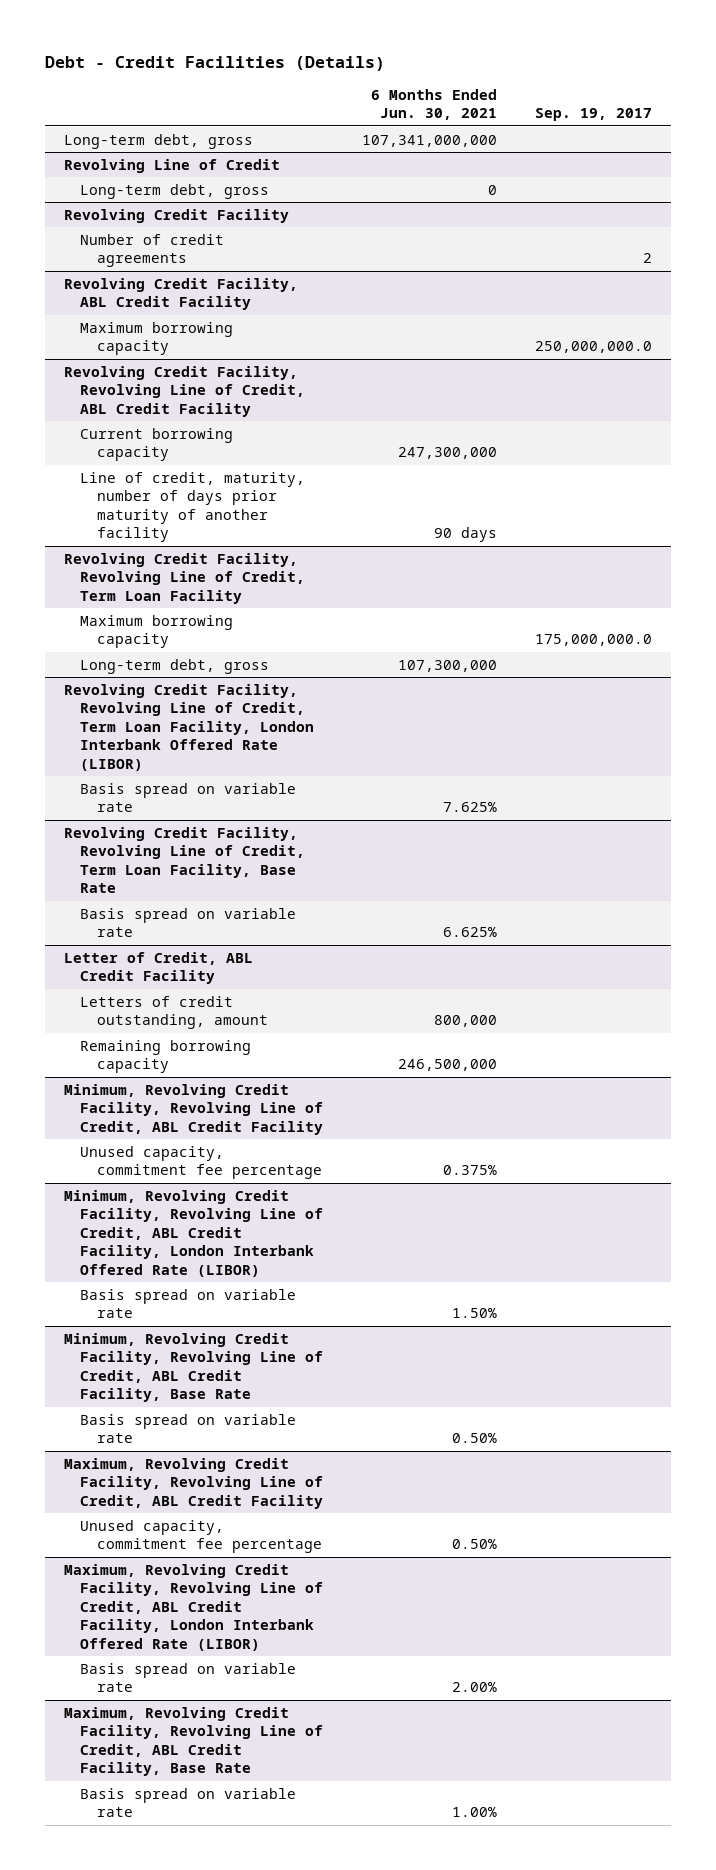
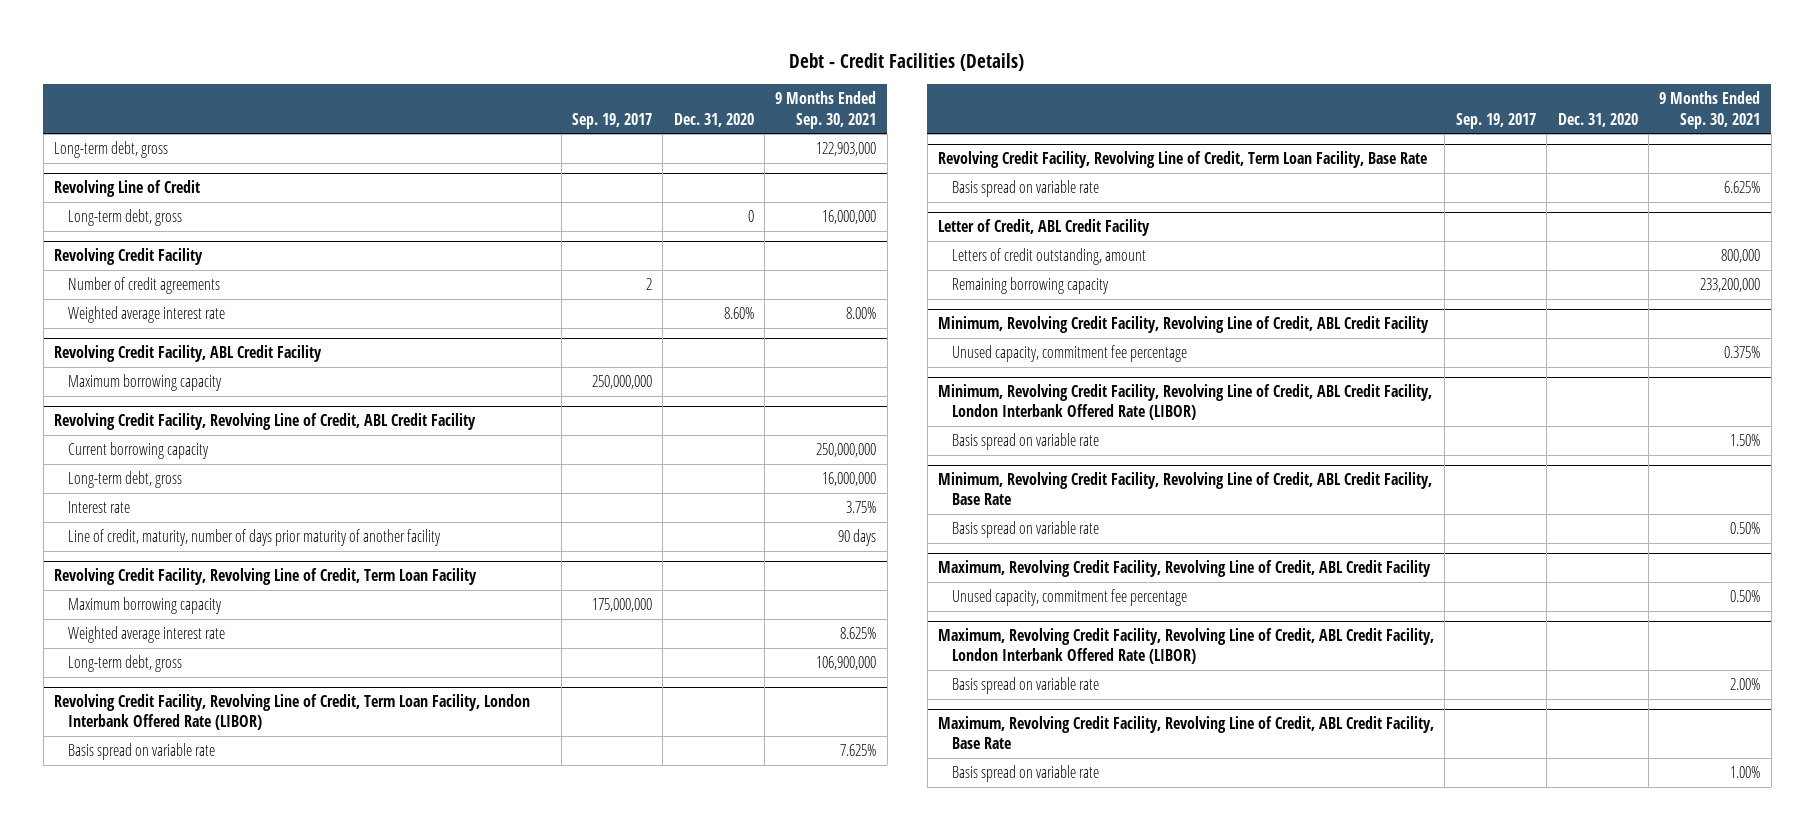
[370,88,497,121] 6 Months Ended Jun. 30, 2021 -> none
none -> [673,112,754,127] Dec. 31, 2020
none -> [775,91,877,129] 9 Months Ended Sep. 30, 2021
none -> [68,306,226,324] Weighted average interest rate
[534,341,652,354] 250,000,000.0 -> [592,375,653,390] 250,000,000
none -> [68,471,183,489] Long-term debt, gross
none -> [68,501,131,514] Interest rate
[534,634,652,647] 175,000,000.0 -> [592,598,653,613] 175,000,000
none -> [68,626,226,644] Weighted average interest rate

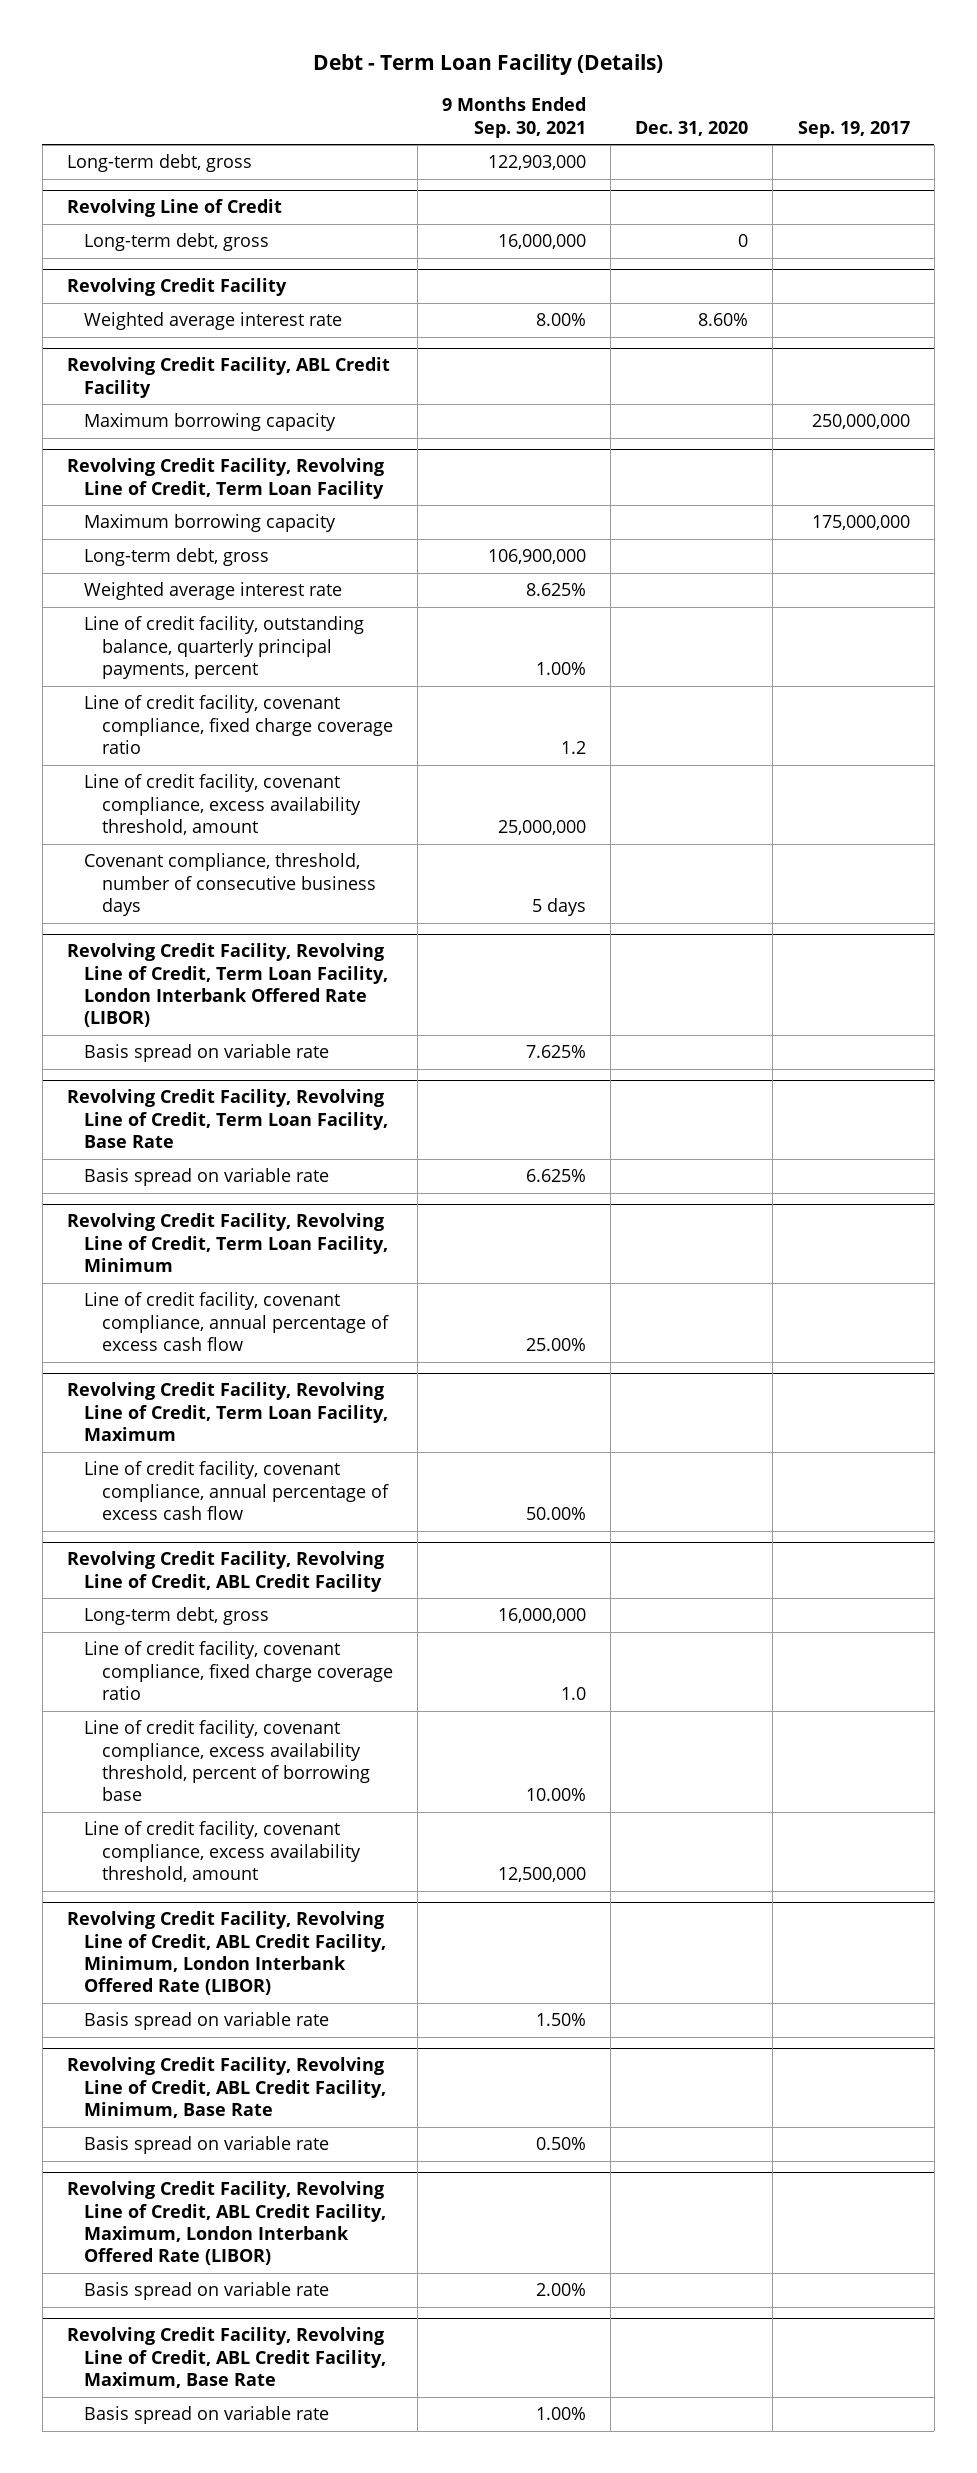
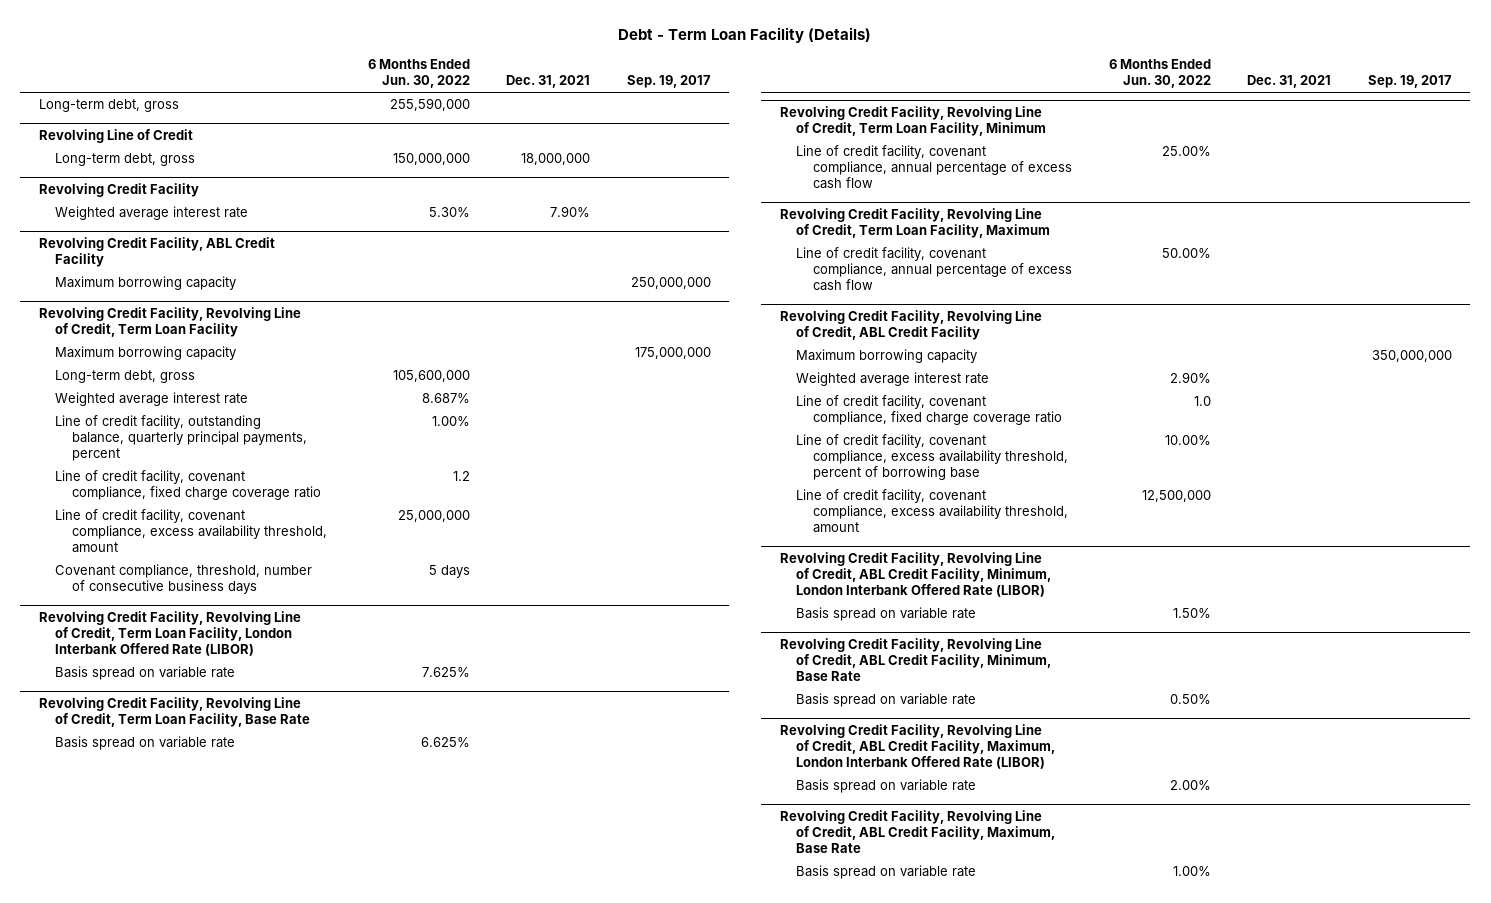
[442,97,587,138] 9 Months Ended Sep. 30, 2021 -> none
[635,120,749,136] Dec. 31, 2020 -> none
none -> [367,59,470,89] 6 Months Ended Jun. 30, 2022
none -> [506,75,591,89] Dec. 31, 2021
[84,1607,270,1626] Long-term debt, gross -> none
none -> [796,349,978,364] Maximum borrowing capacity
none -> [796,372,990,387] Weighted average interest rate

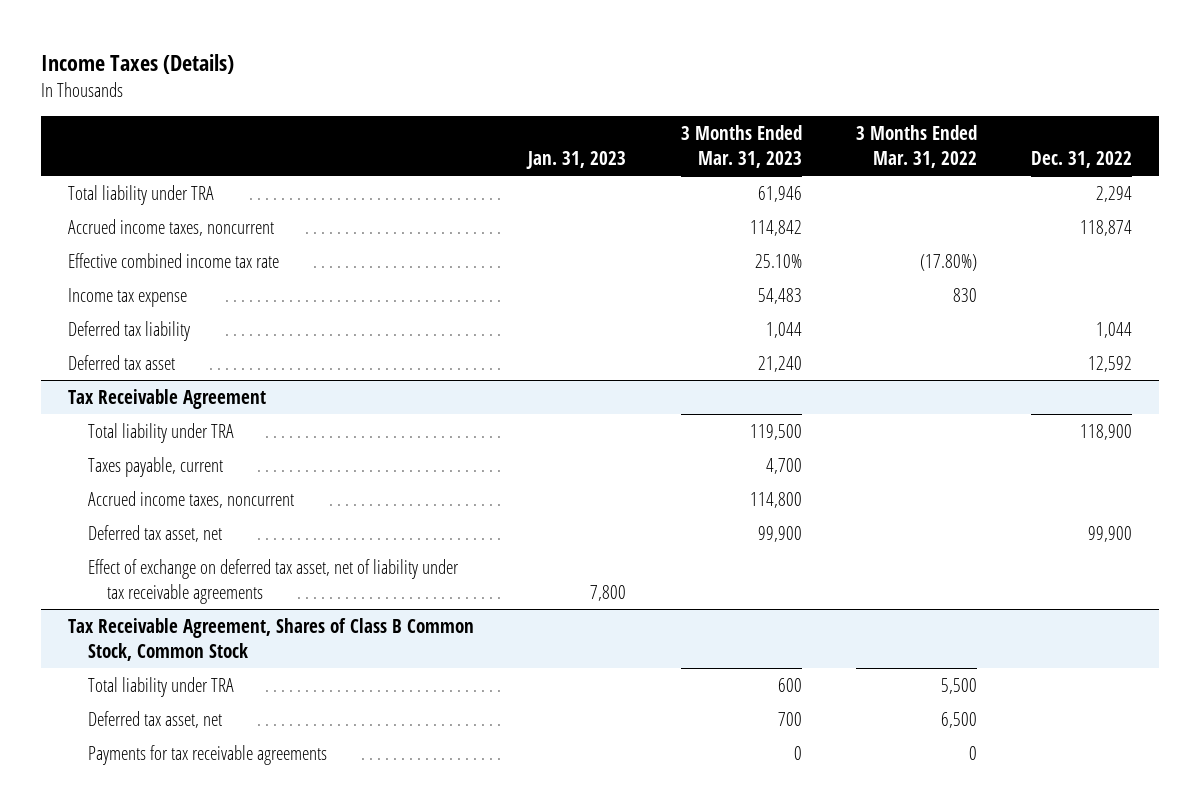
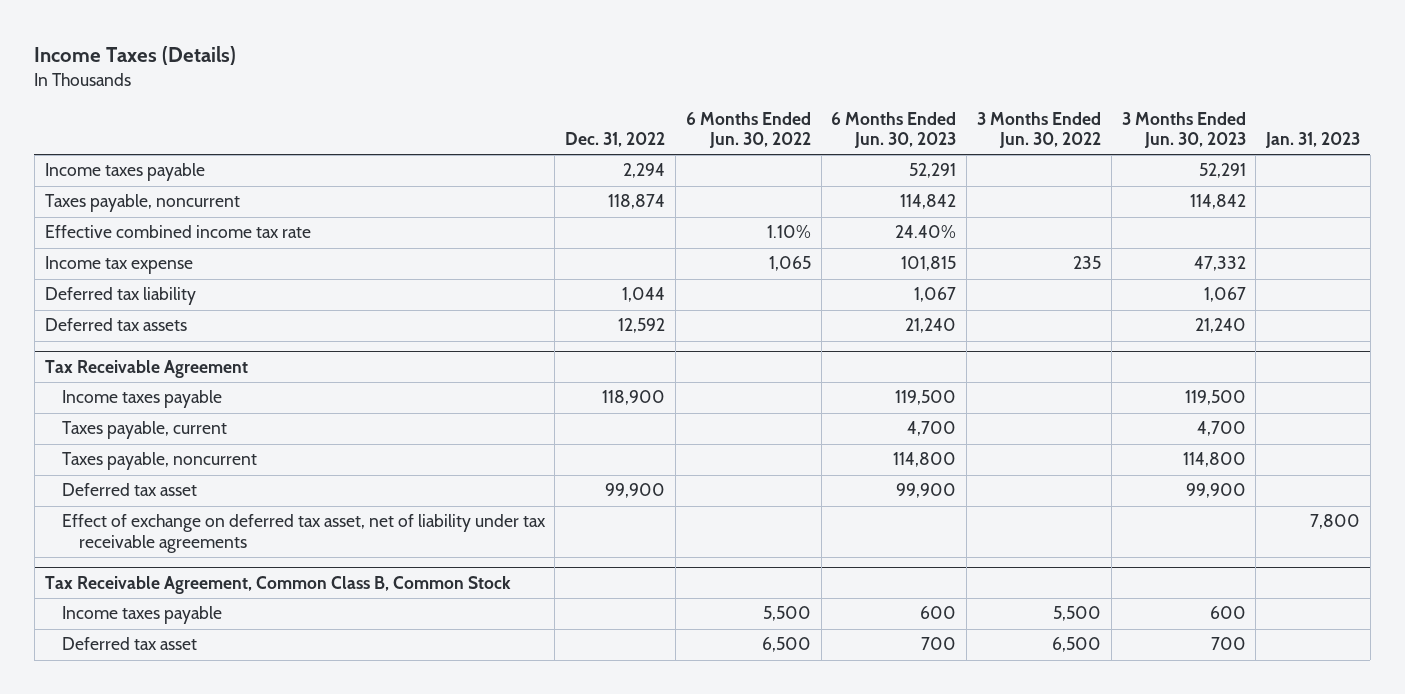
[680,125,802,168] 3 Months Ended Mar. 31, 2023 -> none
[855,125,977,168] 3 Months Ended Mar. 31, 2022 -> none
none -> [685,111,811,149] 6 Months Ended Jun. 30, 2022
none -> [831,111,957,149] 6 Months Ended Jun. 30, 2023
none -> [976,111,1101,149] 3 Months Ended Jun. 30, 2022
none -> [1121,111,1246,149] 3 Months Ended Jun. 30, 2023
[68,185,215,206] Total liability under TRA -> [44,163,205,182] Income taxes payable
[68,219,275,237] Accrued income taxes, noncurrent -> [44,194,240,213] Taxes payable, noncurrent
[68,355,176,371] Deferred tax asset -> [44,318,187,332] Deferred tax assets
[87,423,234,444] Total liability under TRA -> [61,390,222,409] Income taxes payable
[87,491,294,509] Accrued income taxes, noncurrent -> [61,452,257,471] Taxes payable, noncurrent
[87,525,222,543] Deferred tax asset, net -> [61,483,197,497] Deferred tax asset
[87,745,327,766] Payments for tax receivable agreements -> none
[68,618,475,661] Tax Receivable Agreement, Shares of Class B Common Stock, Common Stock -> [44,575,511,594] Tax Receivable Agreement, Common Class B, Common Stock
[87,677,234,698] Total liability under TRA -> [61,606,222,625] Income taxes payable
[87,711,222,729] Deferred tax asset, net -> [61,637,197,651] Deferred tax asset

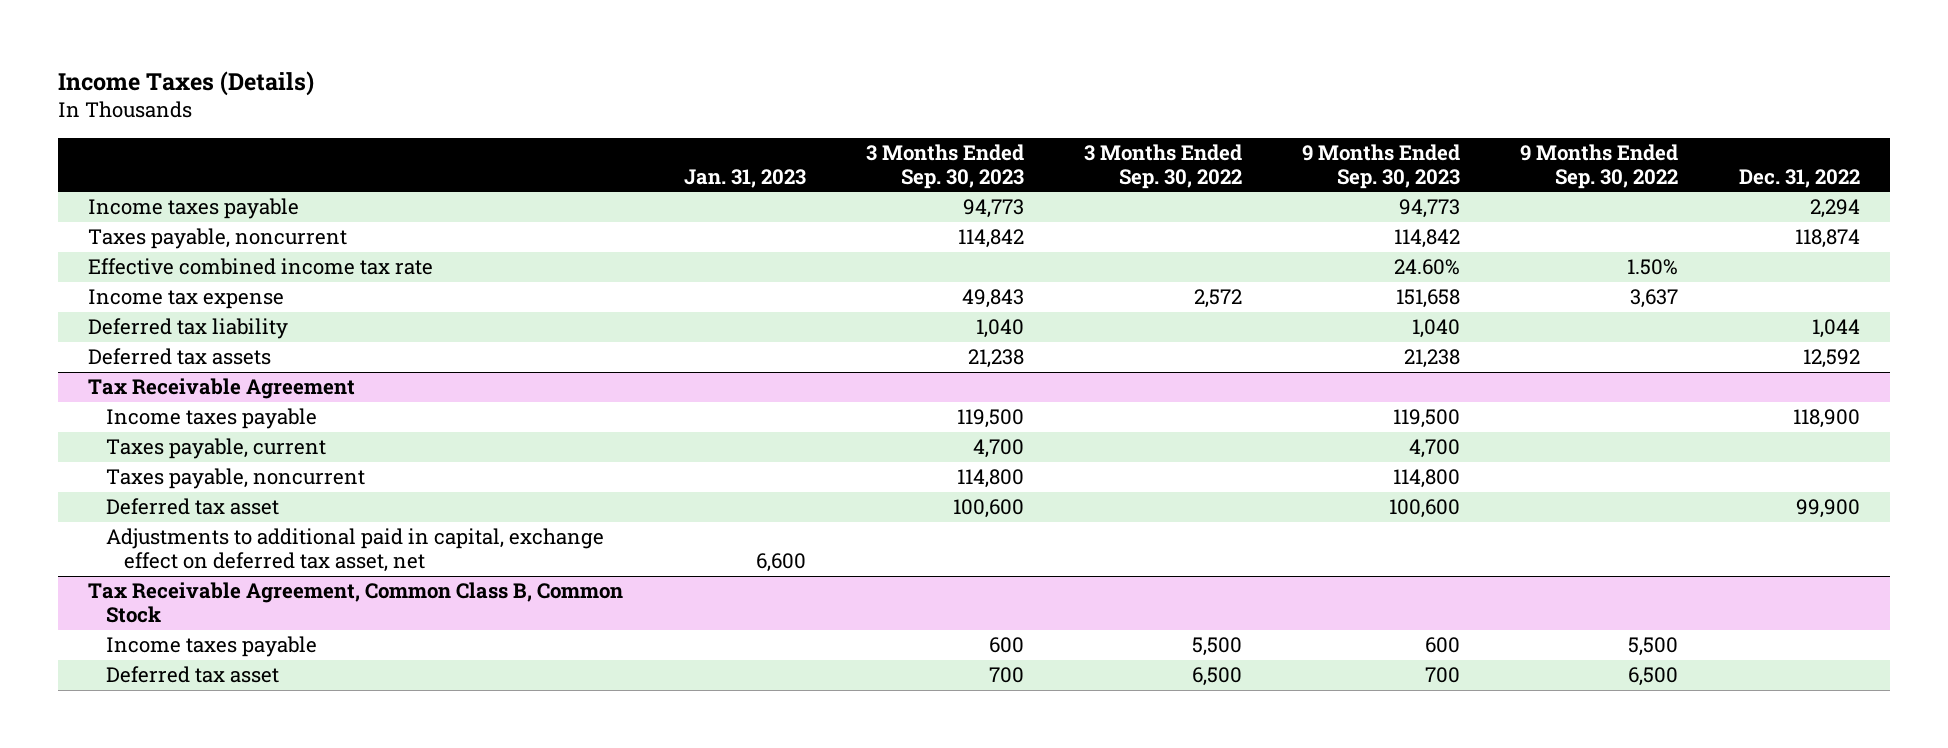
[685,111,811,149] 6 Months Ended Jun. 30, 2022 -> none
[831,111,957,149] 6 Months Ended Jun. 30, 2023 -> none
[976,111,1101,149] 3 Months Ended Jun. 30, 2022 -> none
[1121,111,1246,149] 3 Months Ended Jun. 30, 2023 -> none
none -> [865,143,1024,189] 3 Months Ended Sep. 30, 2023
none -> [1083,143,1242,189] 3 Months Ended Sep. 30, 2022
none -> [1302,143,1461,189] 9 Months Ended Sep. 30, 2023
none -> [1520,143,1679,189] 9 Months Ended Sep. 30, 2022
[61,514,546,554] Effect of exchange on deferred tax asset, net of liability under tax receivable agreements -> [106,528,605,573] Adjustments to additional paid in capital, exchange effect on deferred tax asset, net
[1310,514,1361,530] 7,800 -> [755,553,806,573] 6,600

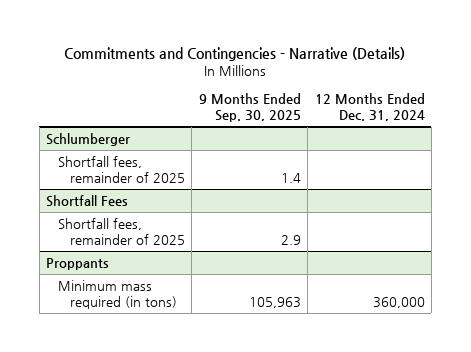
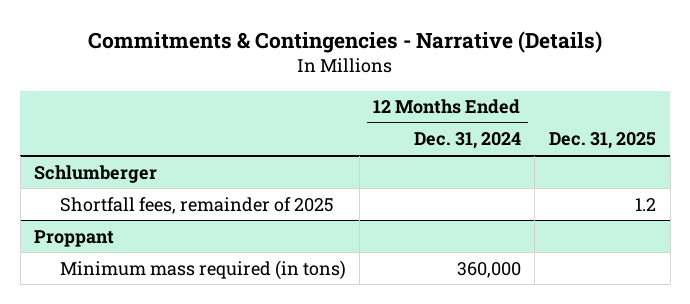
[64,47,406,62] Commitments and Contingencies - Narrative (Details) -> [88,31,603,54] Commitments & Contingencies - Narrative (Details)
[198,93,301,122] 9 Months Ended Sep. 30, 2025 -> none
none -> [549,132,657,150] Dec. 31, 2025
[46,194,129,207] Shortfall Fees -> none
[58,217,185,245] Shortfall fees, remainder of 2025 -> none
[46,257,110,270] Proppants -> [34,229,115,247] Proppant

